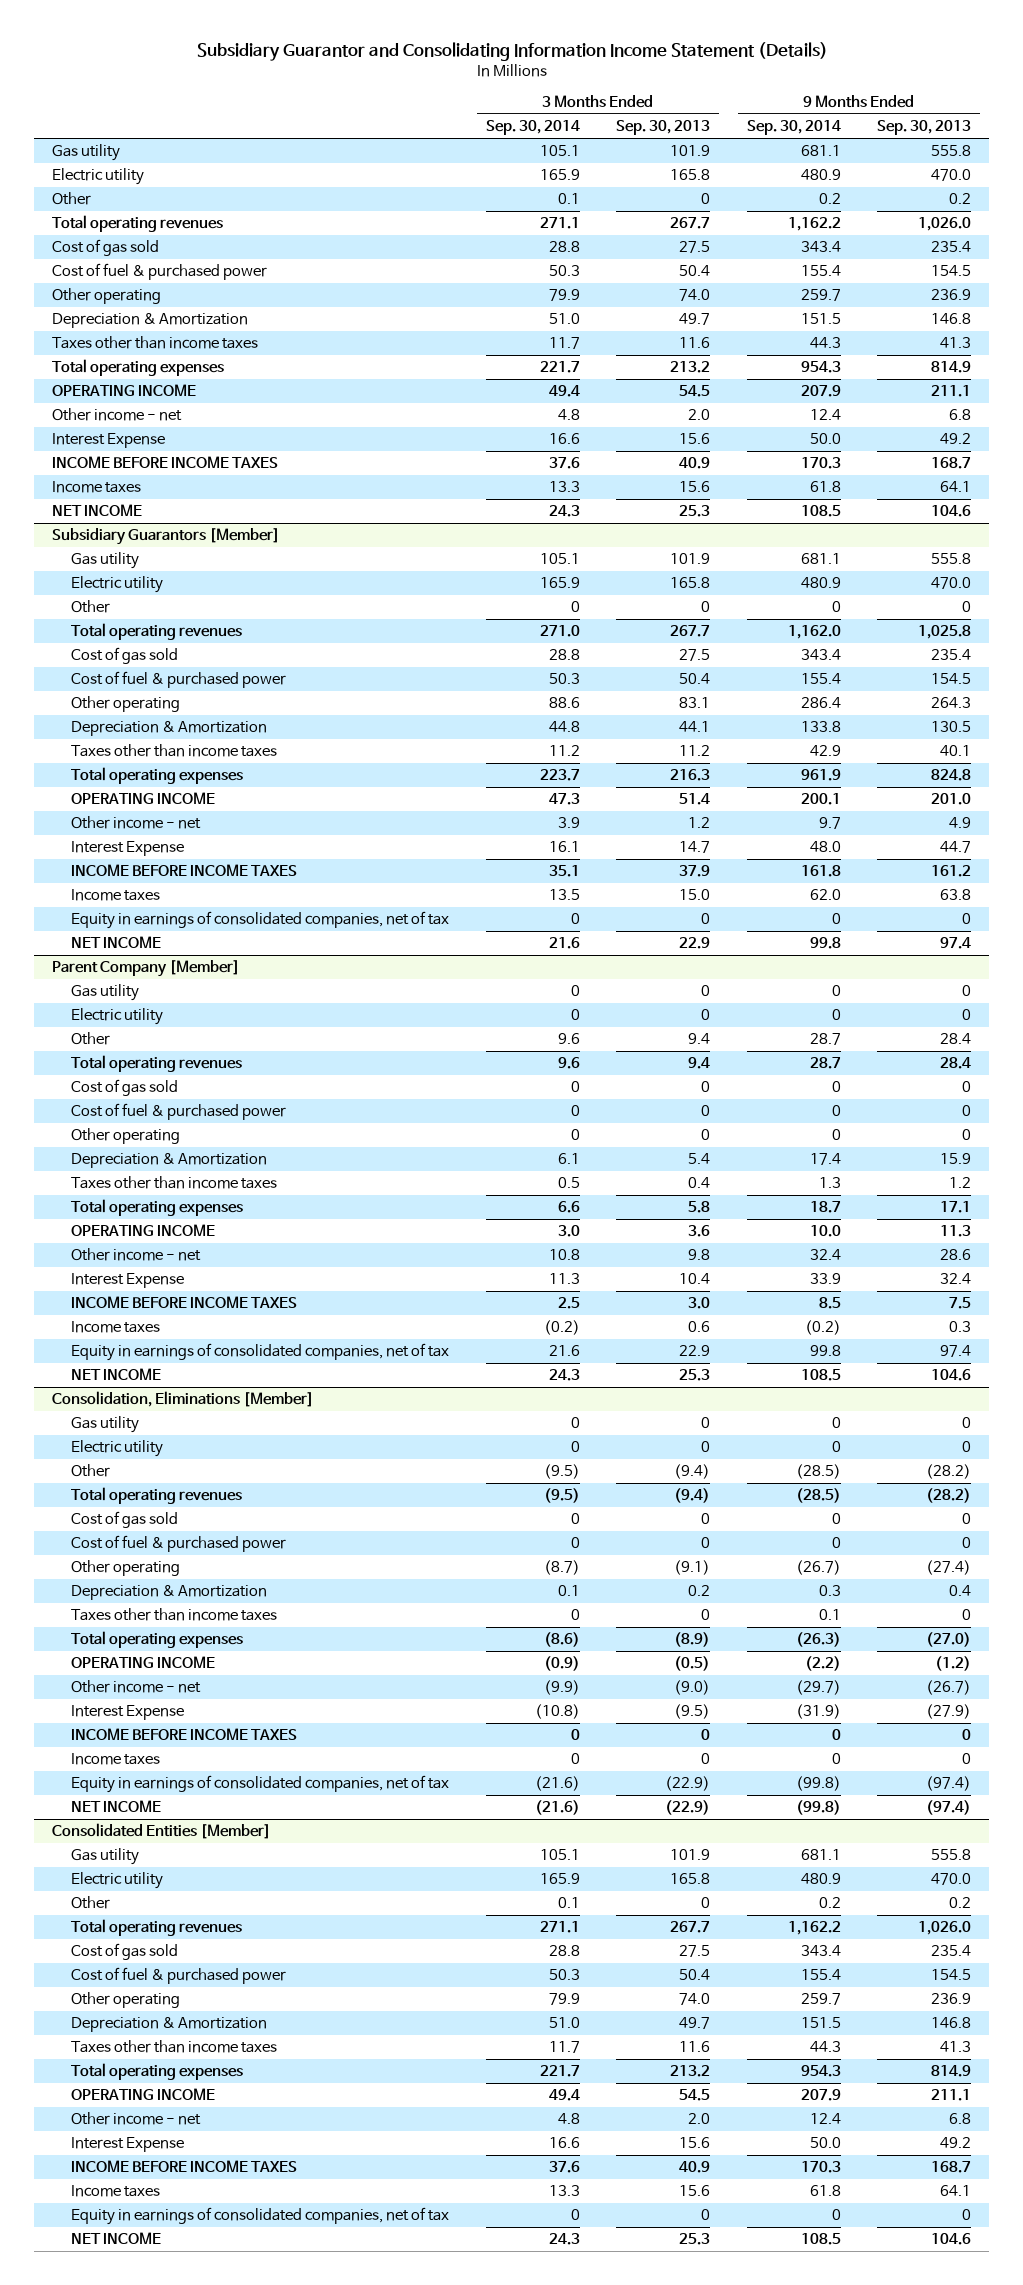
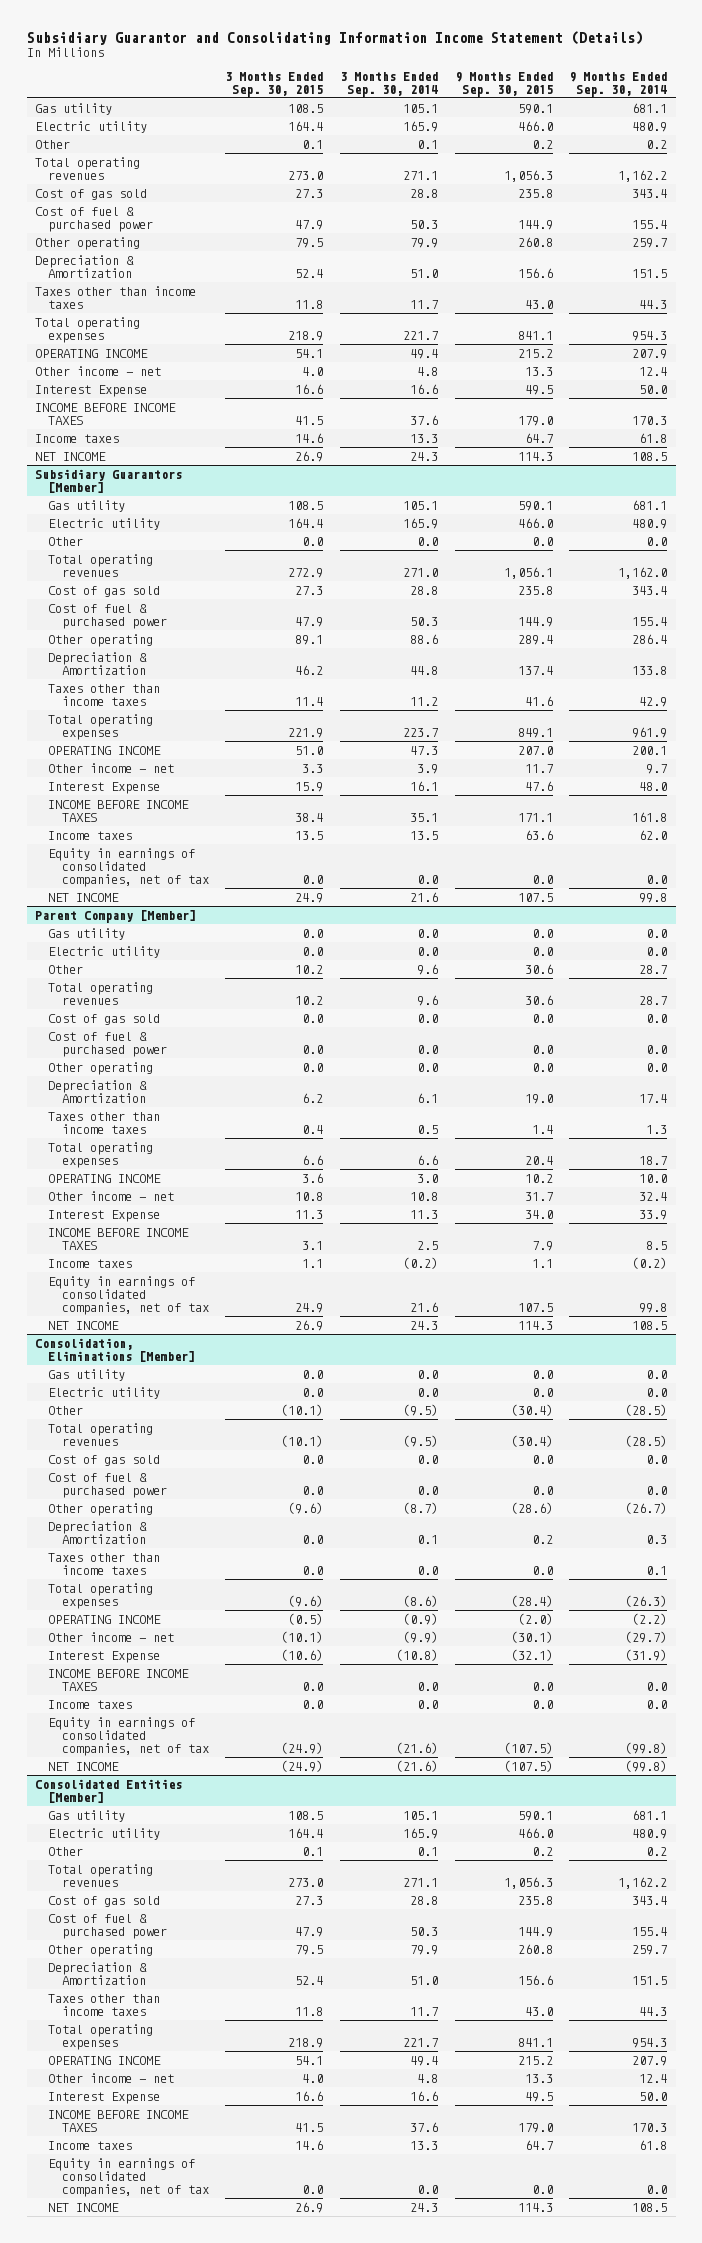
[616,120,711,136] Sep. 30, 2013 -> none
[877,120,972,136] Sep. 30, 2013 -> none
none -> [225,71,324,97] 3 Months Ended Sep. 30, 2015
none -> [454,71,553,97] 9 Months Ended Sep. 30, 2015
[570,601,580,613] 0 -> [417,536,439,546] 0.0
[831,601,841,613] 0 -> [646,536,668,546] 0.0
[570,913,580,925] 0 -> [417,875,439,885] 0.0
[831,913,841,925] 0 -> [646,875,668,885] 0.0
[570,985,580,997] 0 -> [417,928,439,938] 0.0
[831,985,841,997] 0 -> [646,928,668,938] 0.0
[570,1009,580,1021] 0 -> [417,946,439,956] 0.0
[831,1009,841,1021] 0 -> [646,946,668,956] 0.0
[570,1081,580,1093] 0 -> [417,1013,439,1023] 0.0
[831,1081,841,1093] 0 -> [646,1013,668,1023] 0.0
[570,1105,580,1117] 0 -> [417,1044,439,1054] 0.0
[831,1105,841,1117] 0 -> [646,1044,668,1054] 0.0
[570,1129,580,1141] 0 -> [417,1062,439,1072] 0.0
[831,1129,841,1141] 0 -> [646,1062,668,1072] 0.0
[570,1417,580,1429] 0 -> [417,1369,439,1379] 0.0
[831,1417,841,1429] 0 -> [646,1369,668,1379] 0.0
[570,1441,580,1453] 0 -> [417,1387,439,1397] 0.0
[831,1441,841,1453] 0 -> [646,1387,668,1397] 0.0
[570,1513,580,1525] 0 -> [417,1454,439,1464] 0.0
[831,1513,841,1525] 0 -> [646,1454,668,1464] 0.0
[570,1537,580,1549] 0 -> [417,1485,439,1495] 0.0
[831,1537,841,1549] 0 -> [646,1485,668,1495] 0.0
[570,1609,580,1621] 0 -> [417,1565,439,1575] 0.0
[570,1729,580,1741] 0 -> [417,1681,439,1691] 0.0
[831,1729,841,1741] 0 -> [646,1681,668,1691] 0.0
[570,1753,580,1765] 0 -> [417,1699,439,1709] 0.0
[831,1753,841,1765] 0 -> [646,1699,668,1709] 0.0
[570,2209,580,2221] 0 -> [417,2185,439,2195] 0.0
[831,2209,841,2221] 0 -> [646,2185,668,2195] 0.0

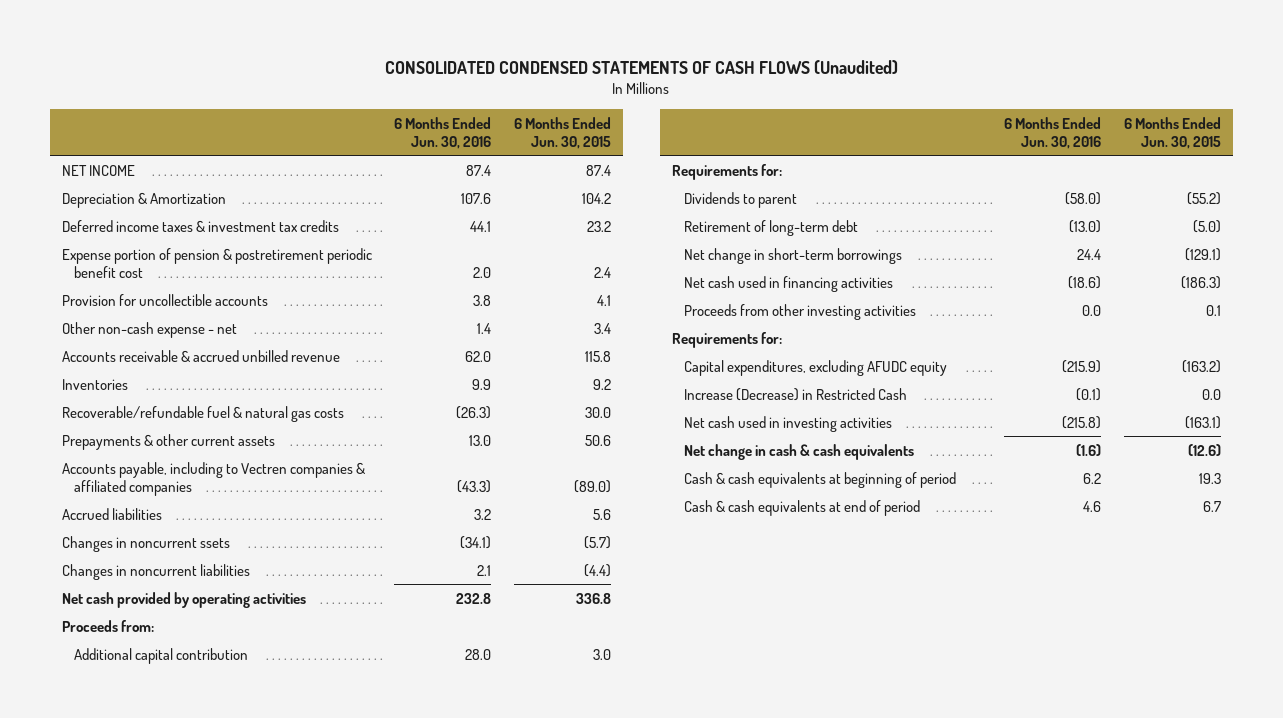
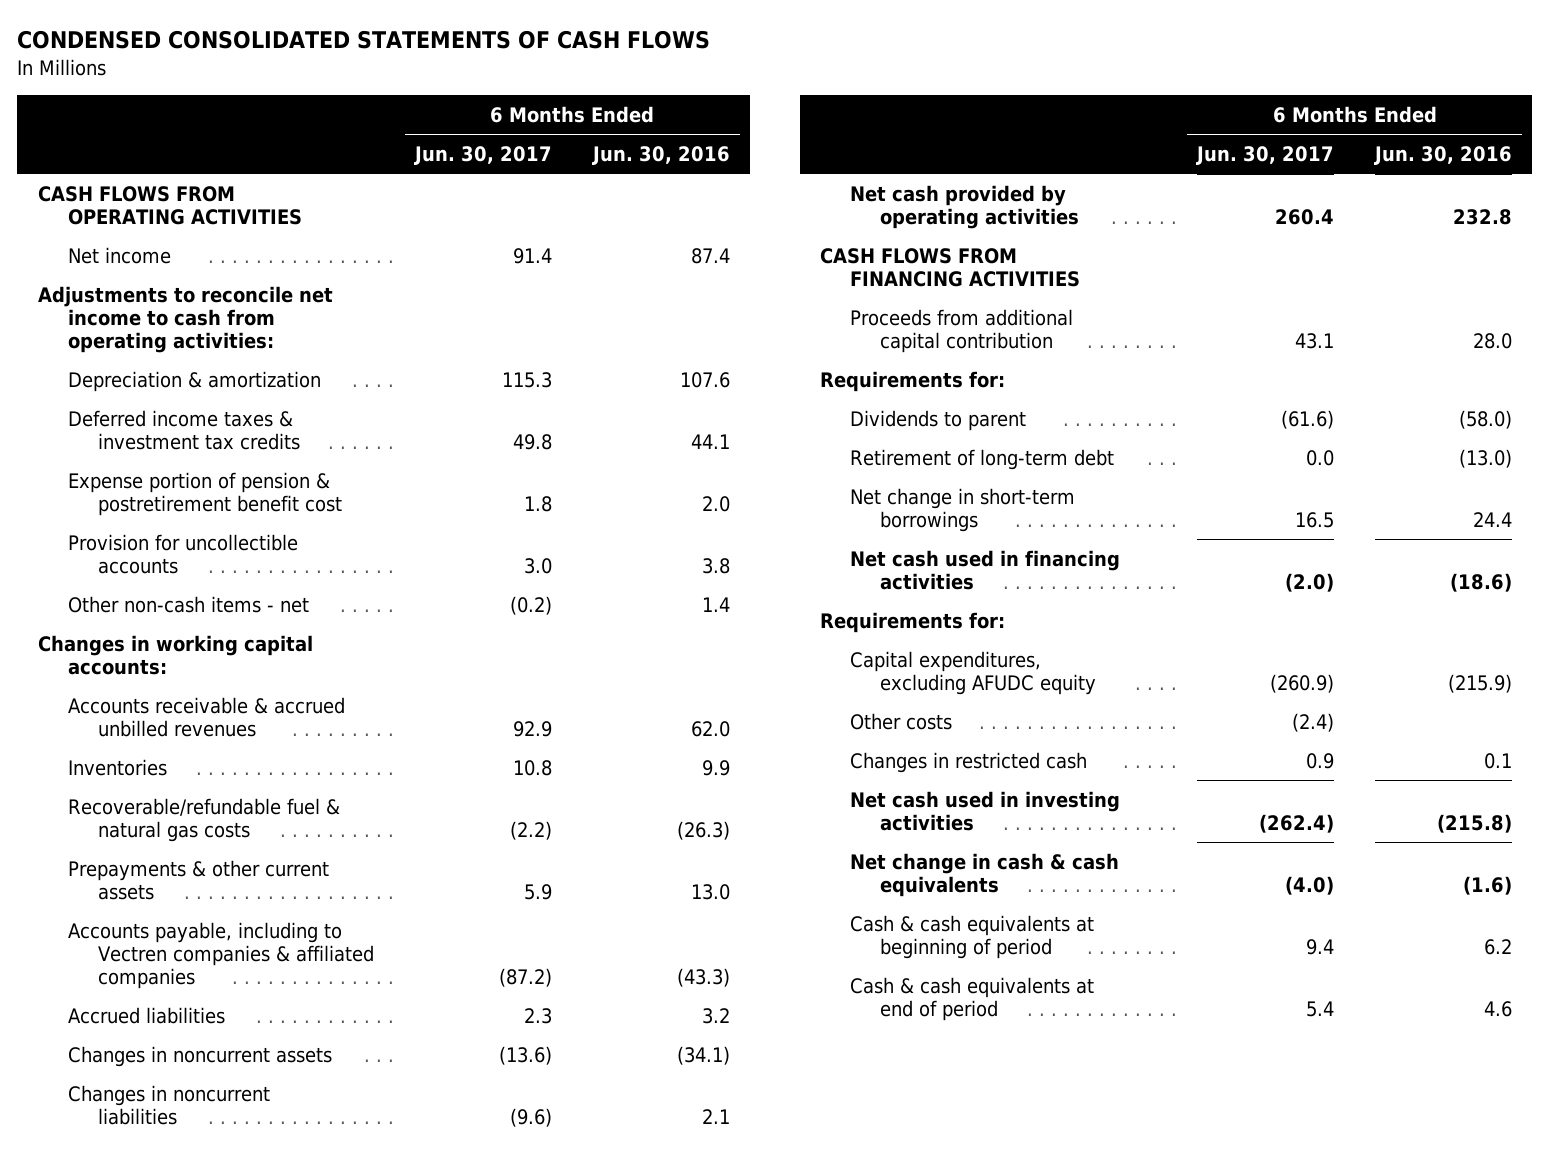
[385,59,899,74] CONSOLIDATED CONDENSED STATEMENTS OF CASH FLOWS (Unaudited) -> [17,30,711,50] CONDENSED CONSOLIDATED STATEMENTS OF CASH FLOWS
[514,116,612,149] 6 Months Ended Jun. 30, 2015 -> none
none -> [413,145,552,165] Jun. 30, 2017
none -> [37,185,302,225] CASH FLOWS FROM OPERATING ACTIVITIES
[61,164,135,176] NET INCOME -> [67,246,171,264] Net income
none -> [37,285,333,353] Adjustments to reconcile net income to cash from operating activities:
[61,191,226,208] Depreciation & Amortization -> [67,370,321,392] Depreciation & amortization
[61,247,372,278] Expense portion of pension & postretirement periodic benefit cost -> [67,471,343,516] Expense portion of pension & postretirement benefit cost
[61,321,237,338] Other non-cash expense - net -> [67,595,309,613] Other non-cash items - net
none -> [37,634,313,675] Changes in working capital accounts:
[61,349,340,362] Accounts receivable & accrued unbilled revenue -> [67,696,345,737] Accounts receivable & accrued unbilled revenues
[61,535,230,552] Changes in noncurrent ssets -> [67,1045,332,1067] Changes in noncurrent assets
[61,619,154,632] Proceeds from: -> none
none -> [820,247,1081,287] CASH FLOWS FROM FINANCING ACTIVITIES
[73,647,248,664] Additional capital contribution -> [850,308,1074,353] Proceeds from additional capital contribution
[683,303,916,320] Proceeds from other investing activities -> none
none -> [850,712,953,730] Other costs
[683,387,907,401] Increase (Decrease) in Restricted Cash -> [850,751,1088,773] Changes in restricted cash
[1076,387,1102,401] (0.1) -> [1484,752,1513,769] 0.1

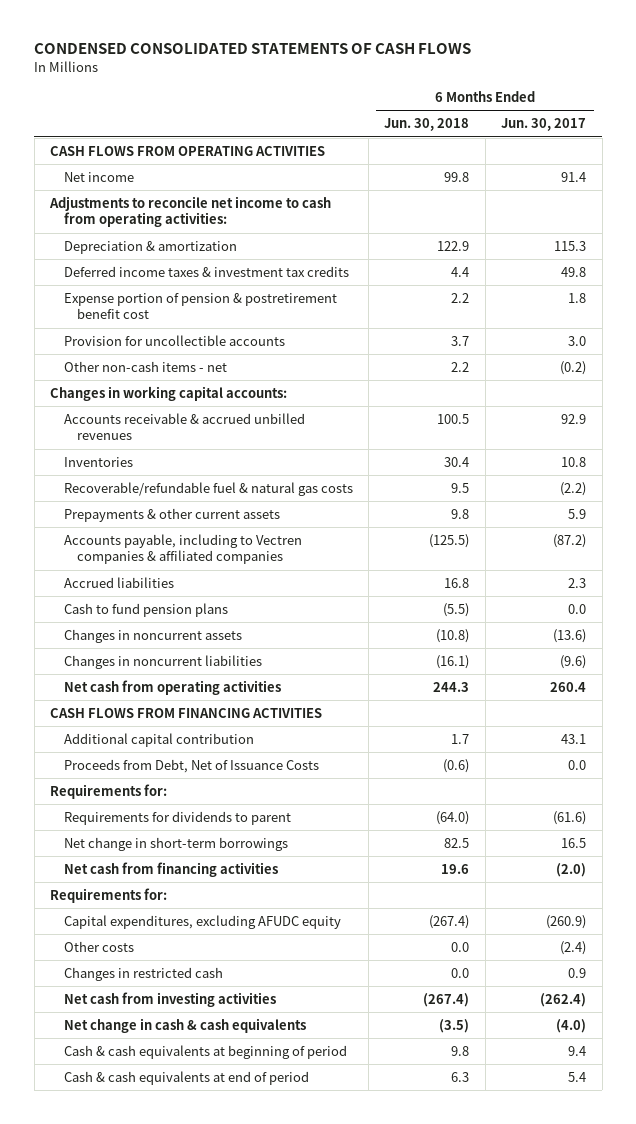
[591,145,730,165] Jun. 30, 2016 -> none
none -> [384,118,470,132] Jun. 30, 2018
none -> [63,602,228,617] Cash to fund pension plans
[850,184,1080,229] Net cash provided by operating activities -> [63,679,281,695] Net cash from operating activities
[850,308,1074,353] Proceeds from additional capital contribution -> [63,732,254,747] Additional capital contribution
none -> [63,758,319,773] Proceeds from Debt, Net of Issuance Costs
[850,448,1115,470] Retirement of long-term debt -> none
[850,409,1027,431] Dividends to parent -> [63,810,291,825] Requirements for dividends to parent
[850,549,1121,590] Net cash used in financing activities -> [63,861,278,877] Net cash from financing activities
[850,790,1121,831] Net cash used in investing activities -> [63,991,276,1007] Net cash from investing activities

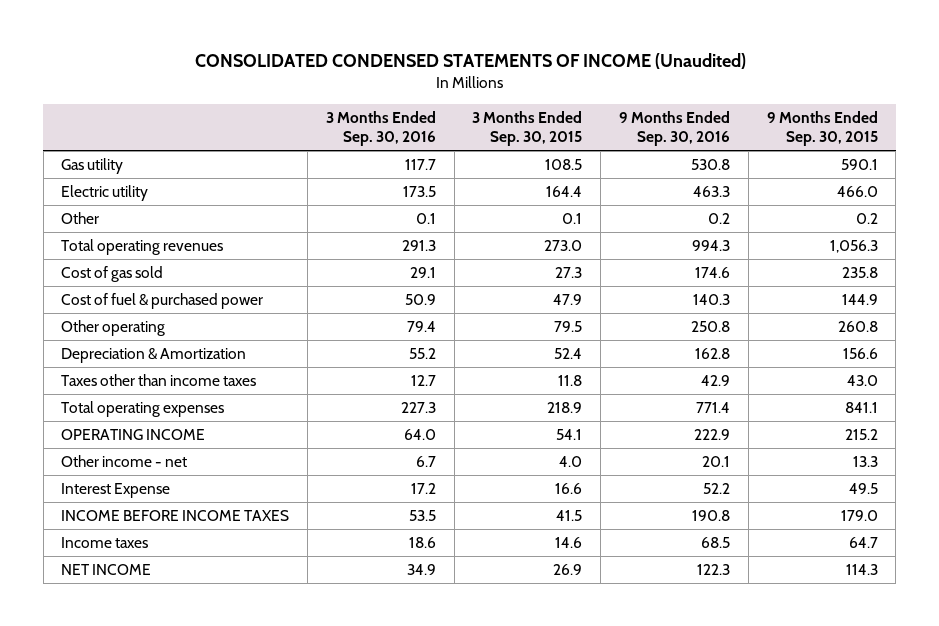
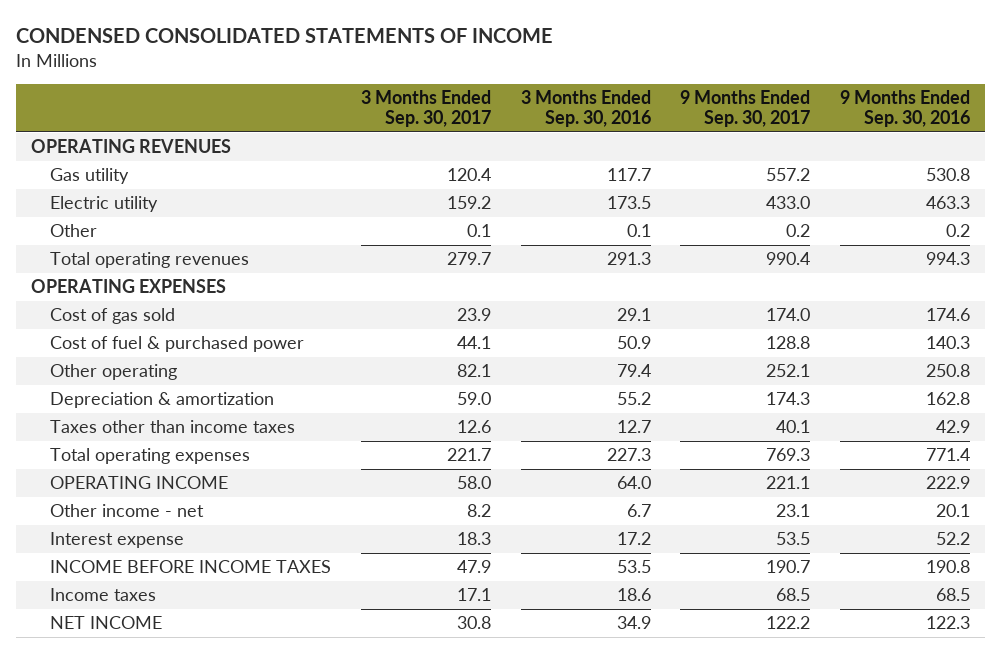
[194,53,746,70] CONSOLIDATED CONDENSED STATEMENTS OF INCOME (Unaudited) -> [16,28,554,44] CONDENSED CONSOLIDATED STATEMENTS OF INCOME
[472,111,583,147] 3 Months Ended Sep. 30, 2015 -> none
[766,111,878,147] 9 Months Ended Sep. 30, 2015 -> none
none -> [360,90,491,128] 3 Months Ended Sep. 30, 2017
none -> [680,90,811,128] 9 Months Ended Sep. 30, 2017
none -> [31,139,232,154] OPERATING REVENUES
none -> [31,279,227,294] OPERATING EXPENSES
[61,347,247,363] Depreciation & Amortization -> [50,392,275,409] Depreciation & amortization
[61,482,171,498] Interest Expense -> [50,532,185,549] Interest expense

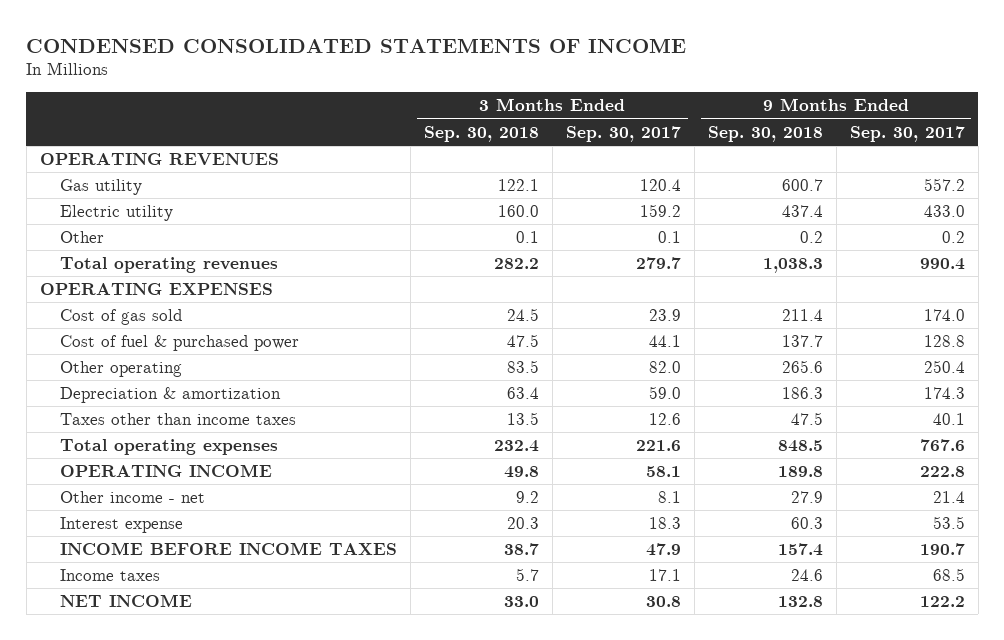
[520,90,651,128] 3 Months Ended Sep. 30, 2016 -> none
[840,90,971,128] 9 Months Ended Sep. 30, 2016 -> none
none -> [424,125,540,142] Sep. 30, 2018
none -> [707,125,823,142] Sep. 30, 2018
[456,364,491,378] 82.1 -> [648,361,681,374] 82.0
[766,364,811,378] 252.1 -> [923,360,965,374] 250.4
[446,448,491,462] 221.7 -> [635,440,681,452] 221.6
[766,448,811,462] 769.3 -> [919,439,965,452] 767.6
[456,476,491,490] 58.0 -> [645,466,681,478] 58.1
[766,476,811,490] 221.1 -> [919,466,965,478] 222.8
[466,504,491,518] 8.2 -> [657,491,681,504] 8.1
[776,504,811,518] 23.1 -> [932,491,965,504] 21.4

